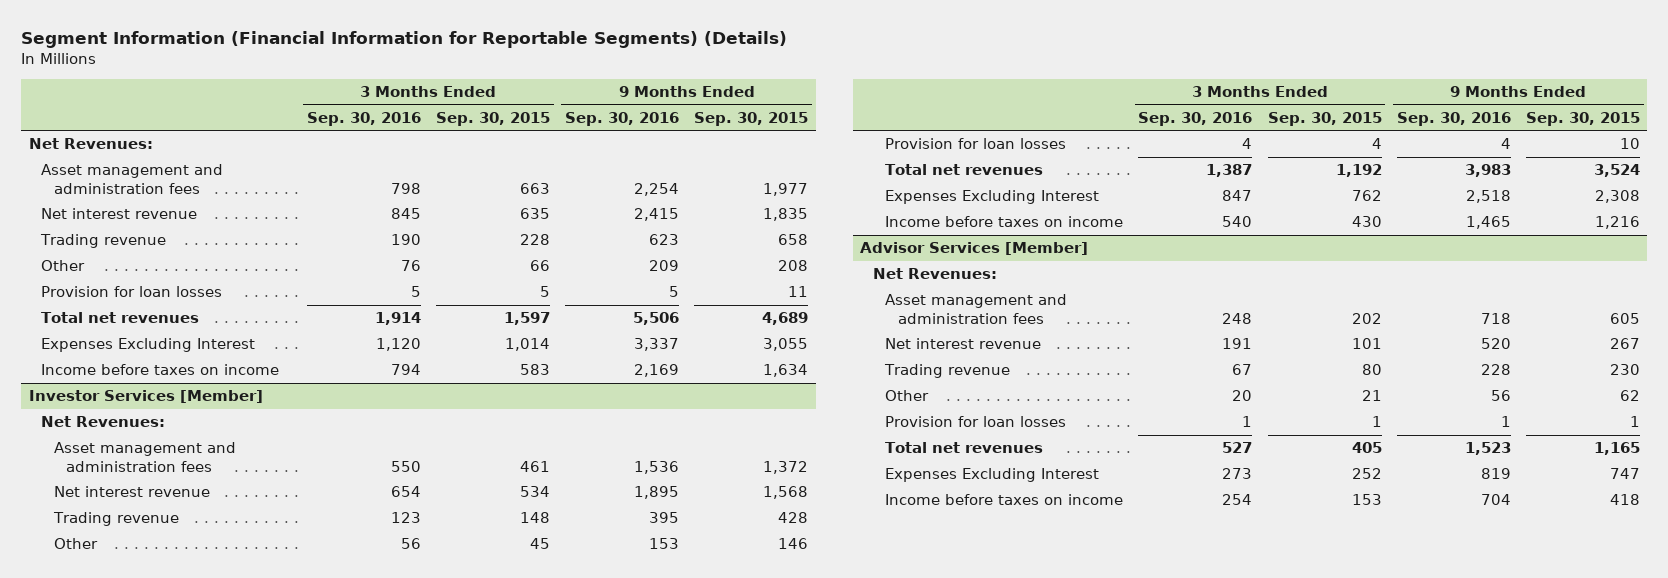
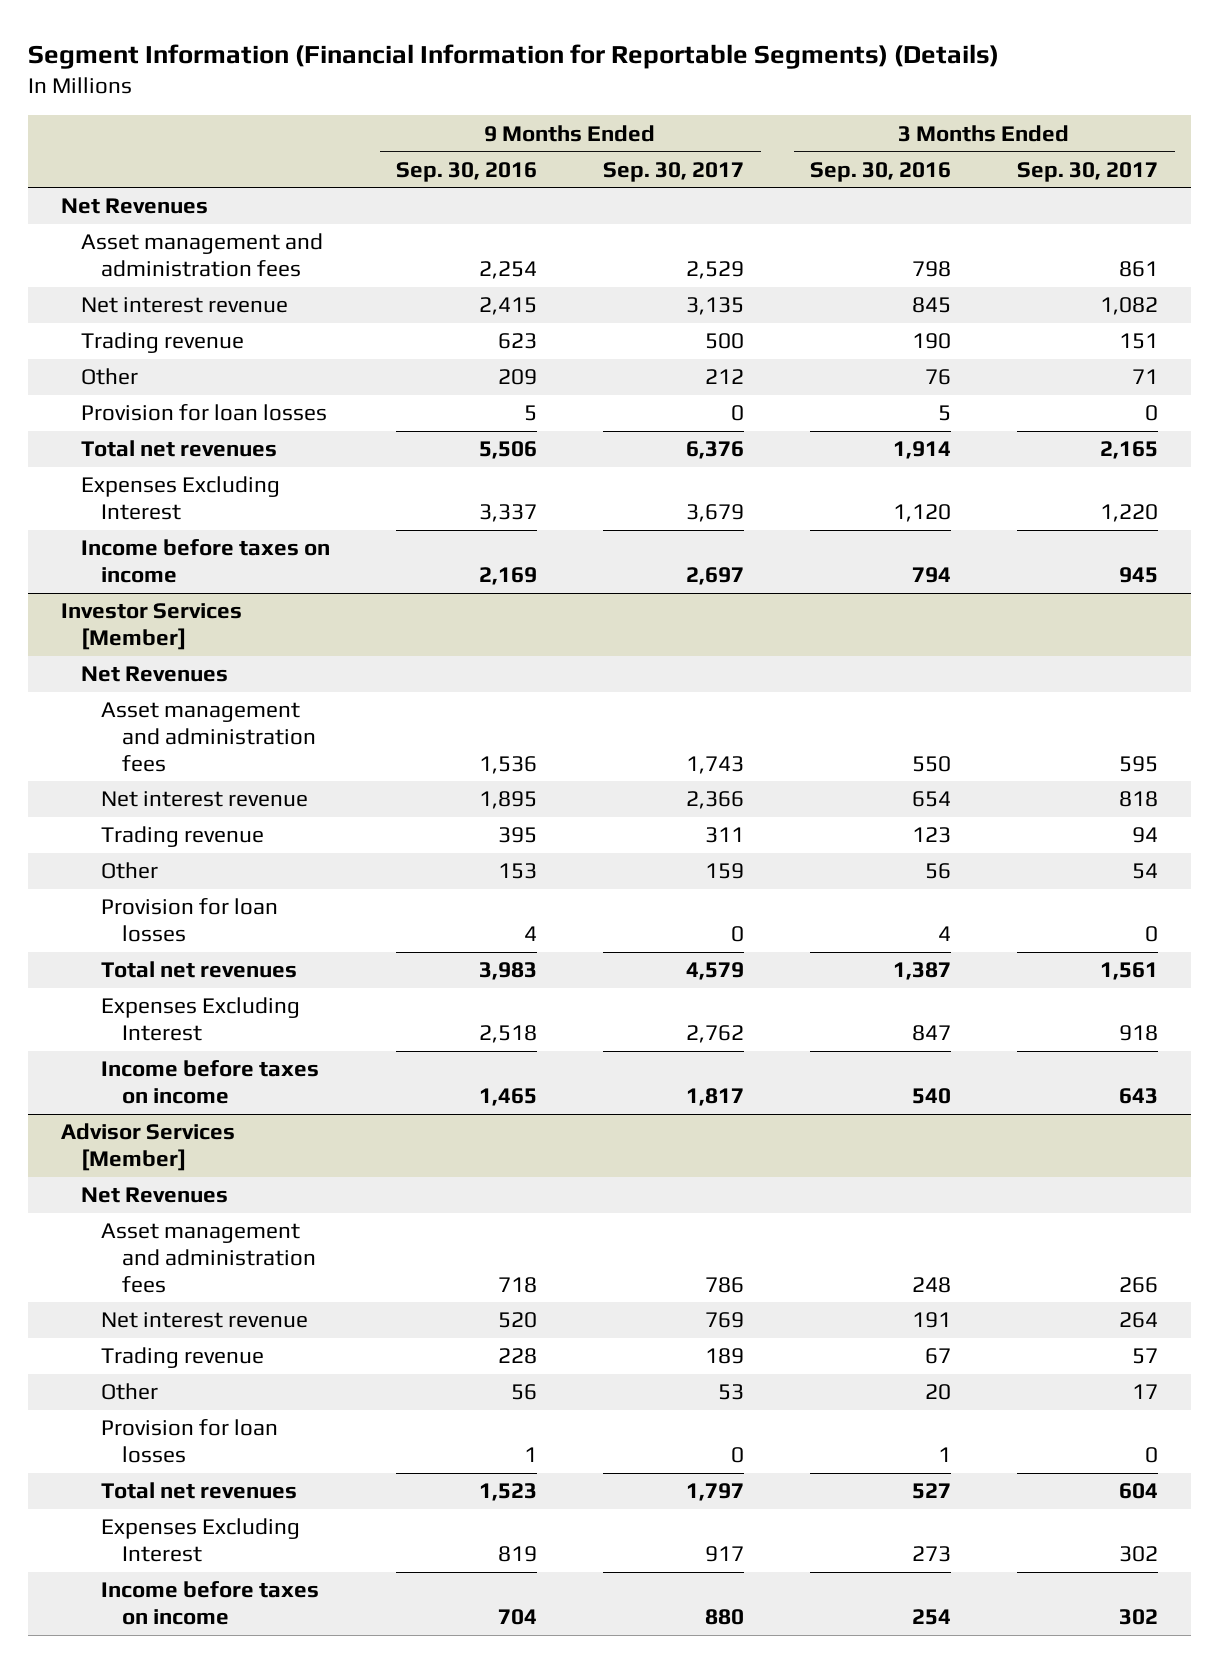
[435,111,550,126] Sep. 30, 2015 -> none
[694,111,809,126] Sep. 30, 2015 -> none
none -> [603,161,745,182] Sep. 30, 2017
none -> [1017,161,1159,182] Sep. 30, 2017
[28,138,153,150] Net Revenues: -> [60,198,208,215] Net Revenues
[41,416,166,428] Net Revenues: -> [80,666,228,683] Net Revenues
[872,268,997,280] Net Revenues: -> [80,1187,228,1204] Net Revenues

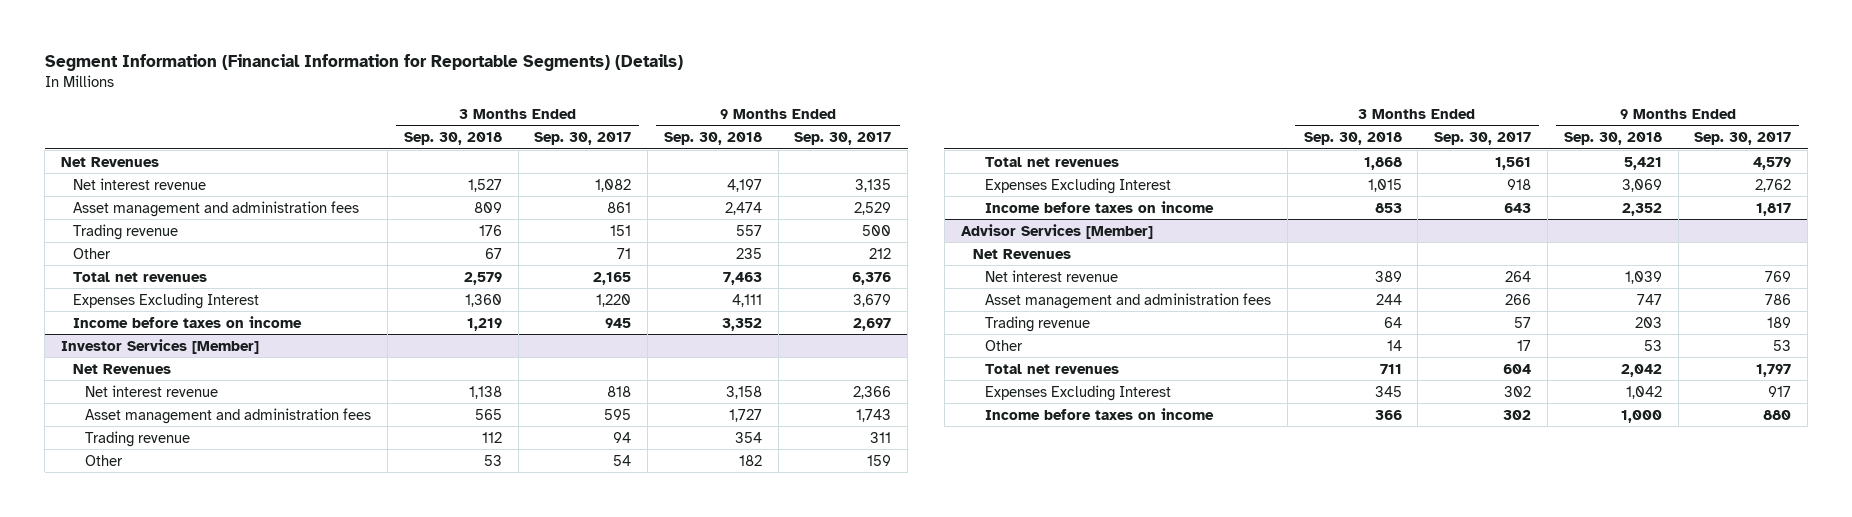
[396,161,538,182] Sep. 30, 2016 -> none
[810,161,952,182] Sep. 30, 2016 -> none
none -> [403,132,502,146] Sep. 30, 2018
none -> [663,132,762,146] Sep. 30, 2018
[80,233,323,277] Asset management and administration fees -> [73,200,360,217] Asset management and administration fees
[80,404,327,422] Provision for loan losses -> none
[101,702,316,772] Asset management and administration fees -> [85,407,372,424] Asset management and administration fees
[101,898,279,942] Provision for loan losses -> none
[101,1223,316,1293] Asset management and administration fees -> [985,292,1272,309] Asset management and administration fees
[101,1419,279,1463] Provision for loan losses -> none

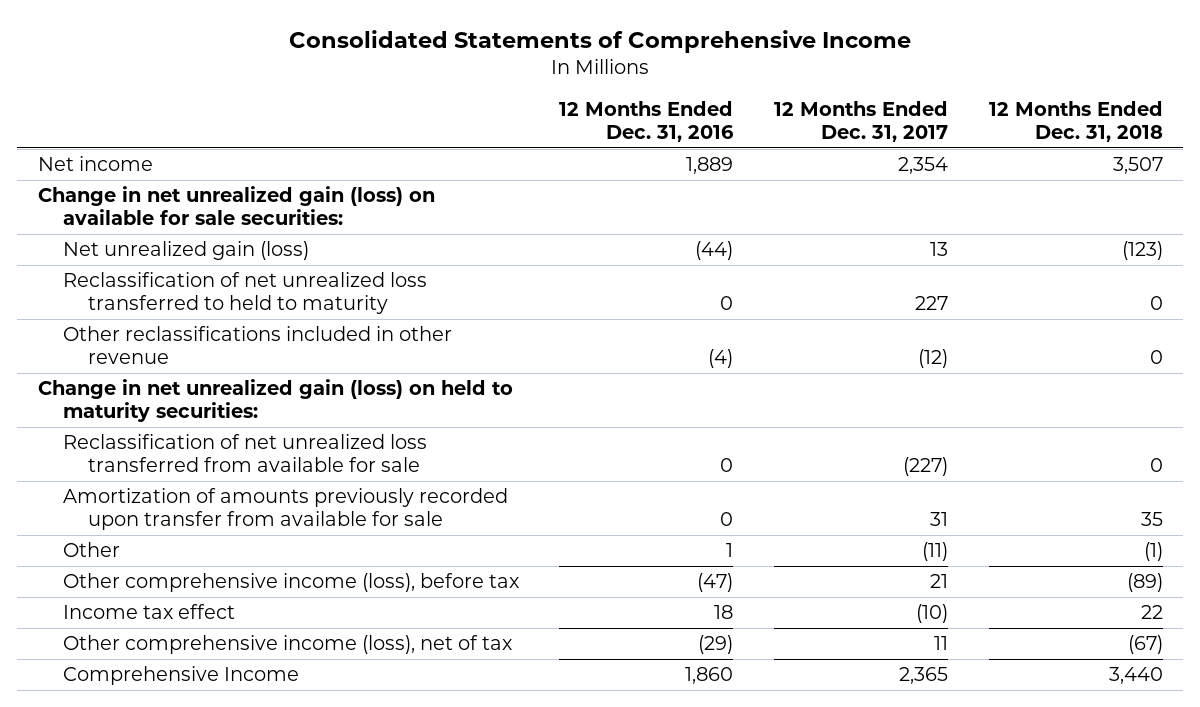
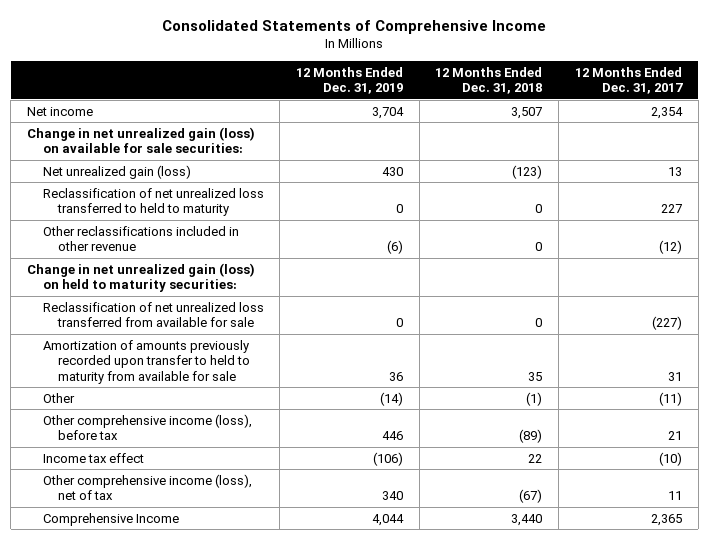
[559,101,735,143] 12 Months Ended Dec. 31, 2016 -> none
none -> [296,66,404,95] 12 Months Ended Dec. 31, 2019
[62,488,508,531] Amortization of amounts previously recorded upon transfer from available for sale -> [42,339,251,384] Amortization of amounts previously recorded upon transfer to held to maturity from available for sale

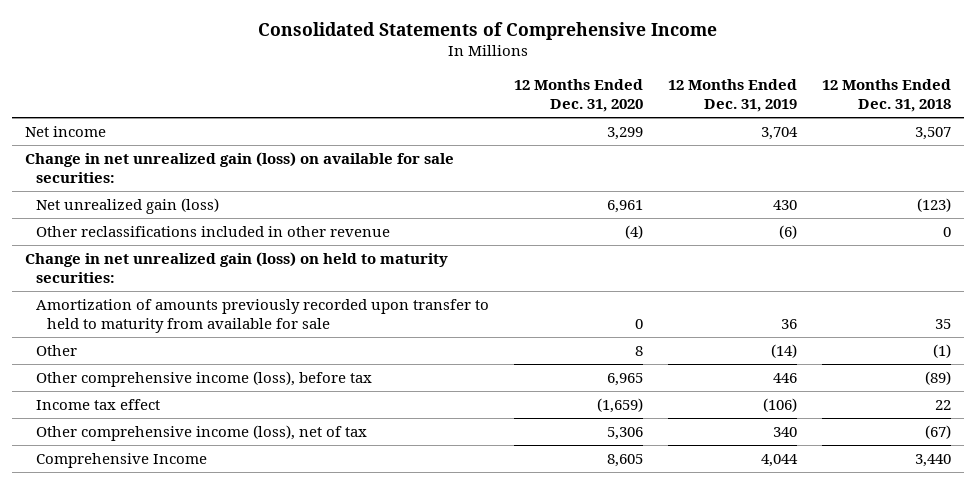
[574,66,683,95] 12 Months Ended Dec. 31, 2017 -> none
none -> [514,79,644,113] 12 Months Ended Dec. 31, 2020
[42,187,264,217] Reclassification of net unrealized loss transferred to held to maturity -> none
[42,301,264,328] Reclassification of net unrealized loss transferred from available for sale -> none

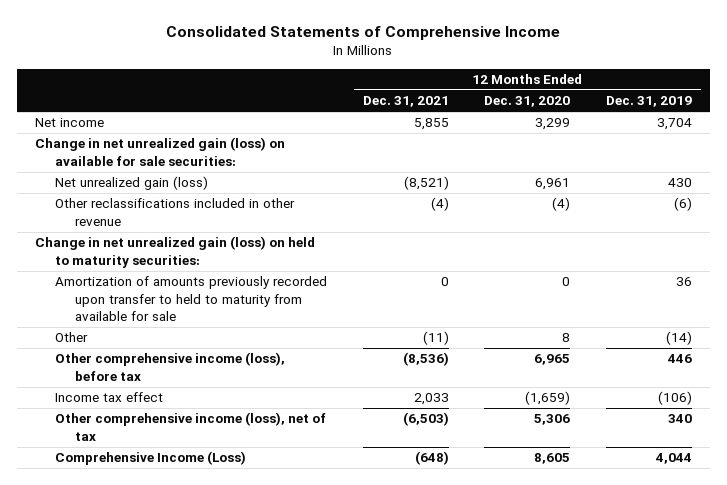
[822,79,952,113] 12 Months Ended Dec. 31, 2018 -> none
none -> [362,96,449,108] Dec. 31, 2021
[36,452,208,468] Comprehensive Income -> [54,451,246,466] Comprehensive Income (Loss)

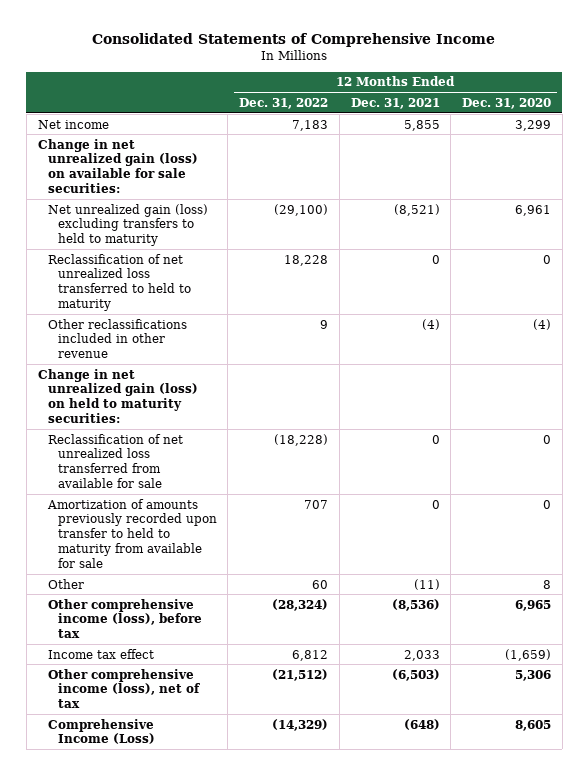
[606,96,693,108] Dec. 31, 2019 -> none
none -> [239,97,329,109] Dec. 31, 2022
[54,176,208,191] Net unrealized gain (loss) -> [47,203,208,247] Net unrealized gain (loss) excluding transfers to held to maturity
none -> [47,253,191,312] Reclassification of net unrealized loss transferred to held to maturity
none -> [47,433,183,489] Reclassification of net unrealized loss transferred from available for sale

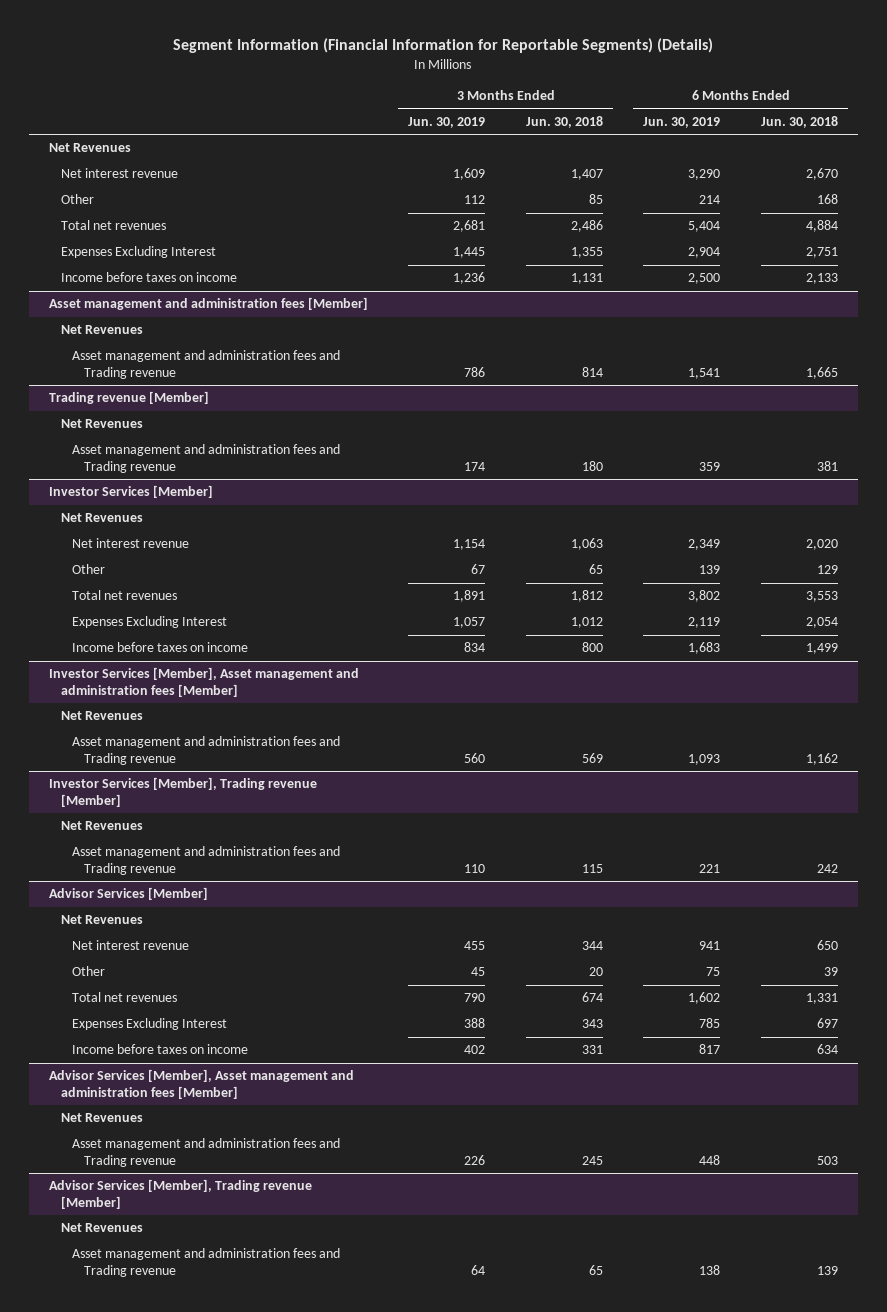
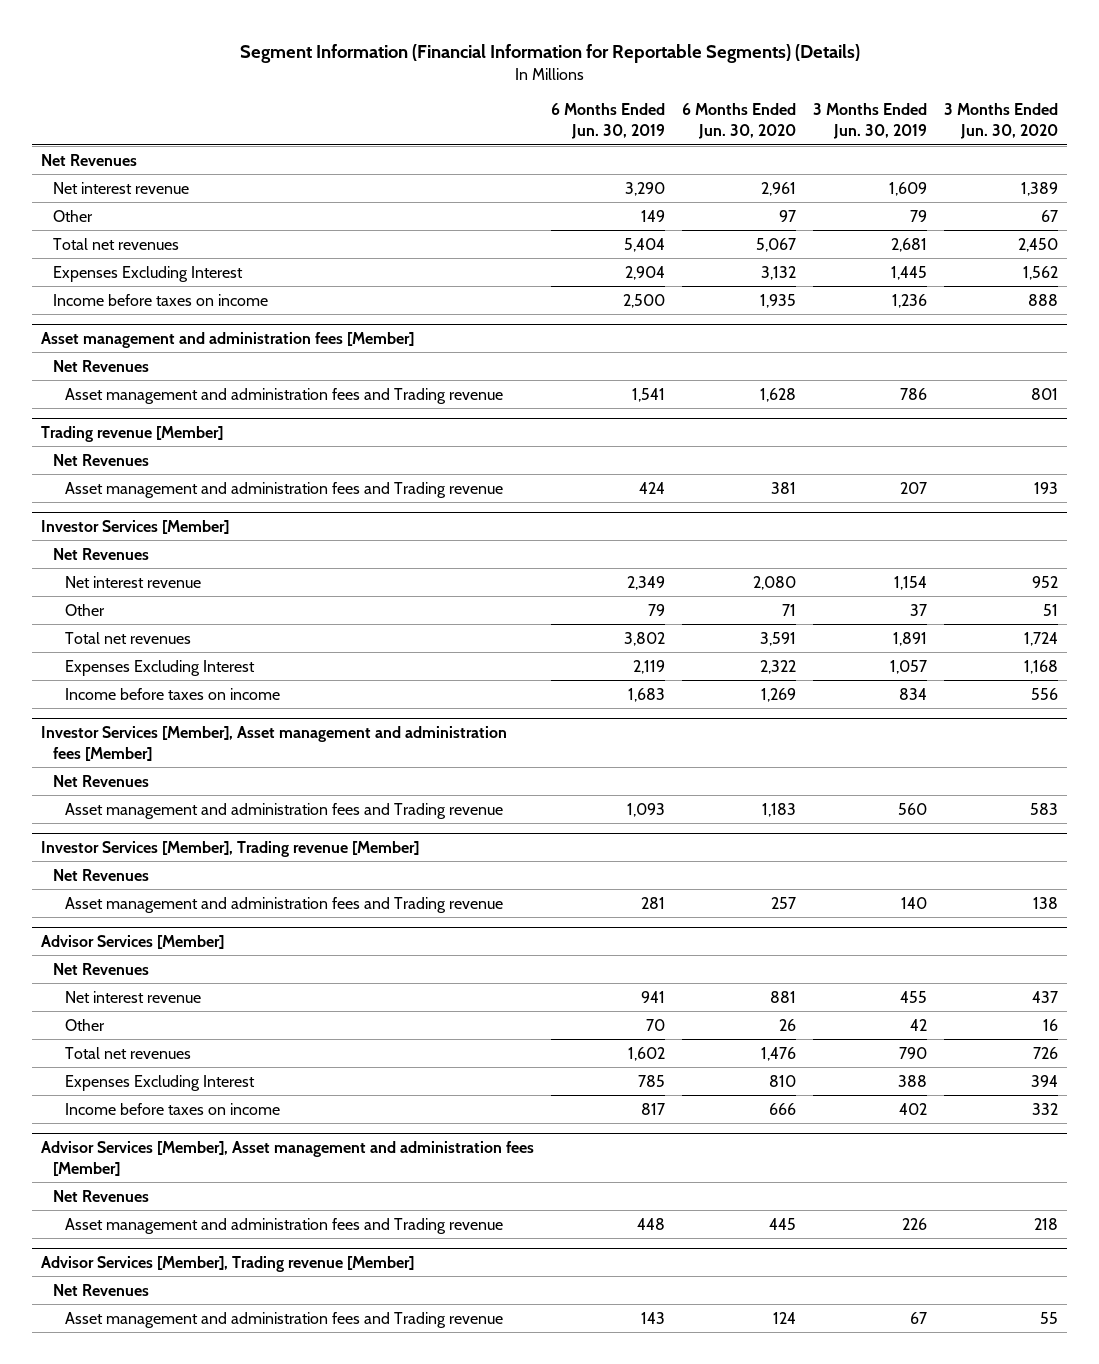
[525,115,603,128] Jun. 30, 2018 -> none
[760,115,838,128] Jun. 30, 2018 -> none
none -> [682,103,797,140] 6 Months Ended Jun. 30, 2020
none -> [944,103,1059,140] 3 Months Ended Jun. 30, 2020
[464,195,486,205] 112 -> [910,209,928,222] 79
[699,195,721,205] 214 -> [641,209,666,222] 149
[464,462,486,472] 174 -> [900,481,928,494] 207
[699,462,721,472] 359 -> [639,481,666,494] 424
[471,564,486,575] 67 -> [910,603,928,616] 37
[699,565,721,575] 139 -> [648,603,666,616] 79
[464,864,486,874] 110 -> [901,896,928,909] 140
[699,864,721,874] 221 -> [641,896,666,909] 281
[471,967,486,977] 45 -> [910,1018,928,1031] 42
[706,967,721,977] 75 -> [646,1018,666,1031] 70
[471,1265,486,1276] 64 -> [910,1311,928,1324] 67
[699,1265,721,1276] 138 -> [641,1311,666,1324] 143

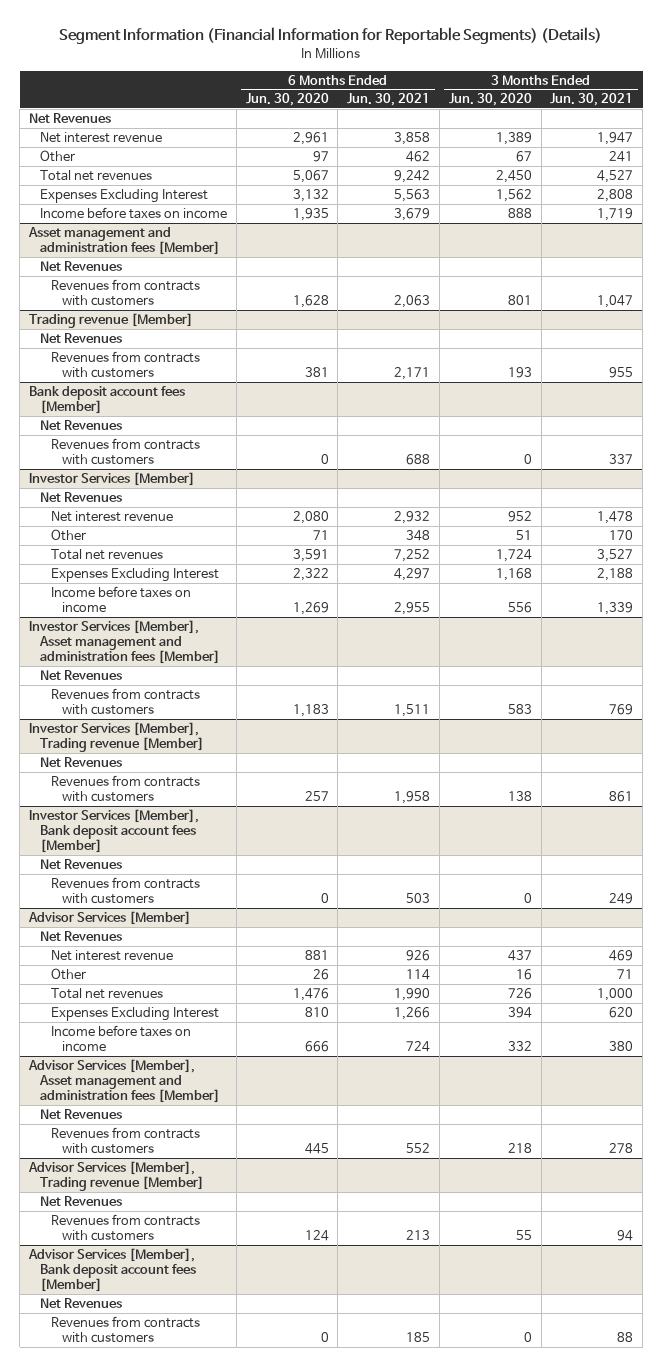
[551,103,666,140] 6 Months Ended Jun. 30, 2019 -> none
[813,103,928,140] 3 Months Ended Jun. 30, 2019 -> none
none -> [347,93,431,107] Jun. 30, 2021
none -> [550,93,634,107] Jun. 30, 2021
[64,387,503,404] Asset management and administration fees and Trading revenue -> [50,278,200,307] Revenues from contracts with customers
[64,481,503,498] Asset management and administration fees and Trading revenue -> [50,350,200,379] Revenues from contracts with customers
none -> [29,385,186,415] Bank deposit account fees [Member]
none -> [39,419,122,430] Net Revenues
none -> [50,437,200,466] Revenues from contracts with customers
[64,802,503,819] Asset management and administration fees and Trading revenue -> [50,687,200,716] Revenues from contracts with customers
[64,896,503,913] Asset management and administration fees and Trading revenue -> [50,774,200,803] Revenues from contracts with customers
none -> [29,808,200,854] Investor Services [Member], Bank deposit account fees [Member]
none -> [39,858,122,869] Net Revenues
none -> [50,876,200,905] Revenues from contracts with customers
[64,1217,503,1234] Asset management and administration fees and Trading revenue -> [50,1126,200,1155] Revenues from contracts with customers
[64,1311,503,1328] Asset management and administration fees and Trading revenue -> [50,1213,200,1242] Revenues from contracts with customers
none -> [28,1247,196,1293] Advisor Services [Member], Bank deposit account fees [Member]
none -> [39,1297,122,1308] Net Revenues
none -> [50,1315,200,1344] Revenues from contracts with customers

